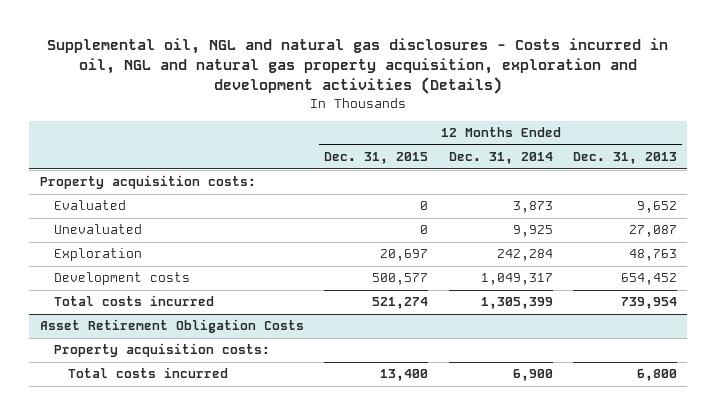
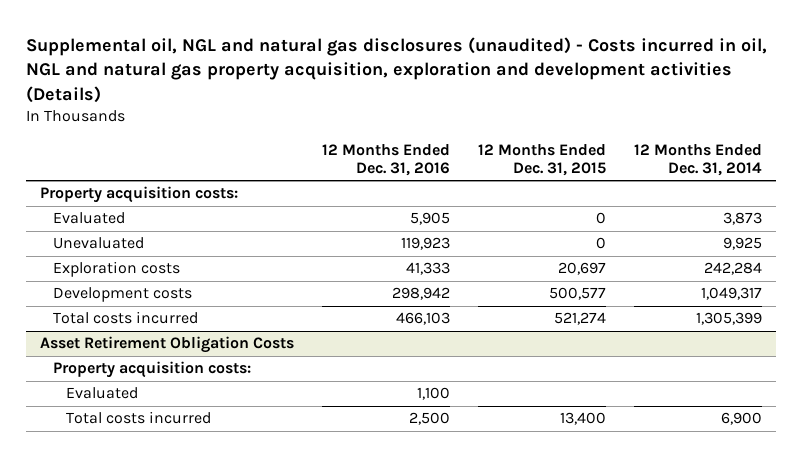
[47,37,669,95] Supplemental oil, NGL and natural gas disclosures - Costs incurred in oil, NGL and natural gas property acquisition, exploration and development activities (Details) -> [25,36,767,103] Supplemental oil, NGL and natural gas disclosures (unaudited) - Costs incurred in oil, NGL and natural gas property acquisition, exploration and development activities (Details)
[573,152,678,165] Dec. 31, 2013 -> none
none -> [321,143,450,176] 12 Months Ended Dec. 31, 2016
[53,248,142,262] Exploration -> [53,261,181,278] Exploration costs
none -> [66,387,139,400] Evaluated

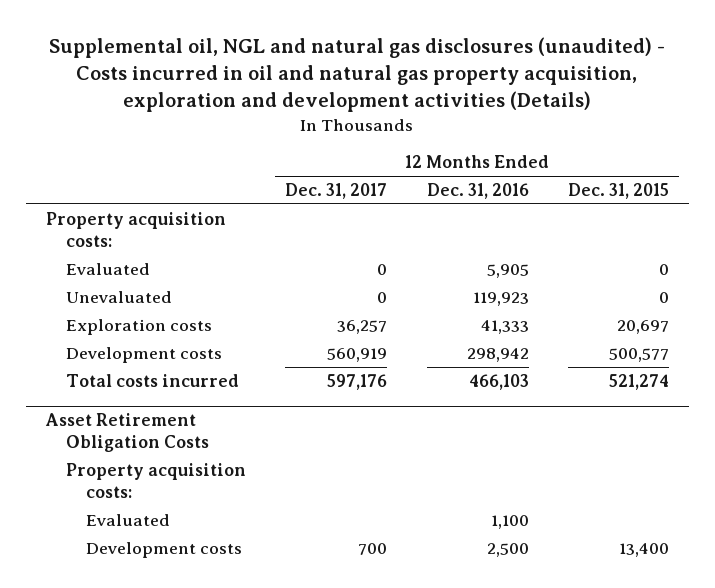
[25,36,767,103] Supplemental oil, NGL and natural gas disclosures (unaudited) - Costs incurred in oil, NGL and natural gas property acquisition, exploration and development activities (Details) -> [49,36,666,113] Supplemental oil, NGL and natural gas disclosures (unaudited) - Costs incurred in oil and natural gas property acquisition, exploration and development activities (Details)
[633,143,762,176] 12 Months Ended Dec. 31, 2014 -> none
none -> [285,183,388,200] Dec. 31, 2017
[66,411,212,425] Total costs incurred -> [85,541,242,558] Development costs

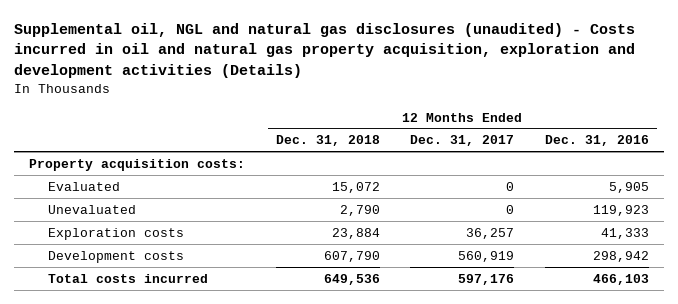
[568,183,670,200] Dec. 31, 2015 -> none
none -> [275,135,380,147] Dec. 31, 2018
[44,413,209,453] Asset Retirement Obligation Costs -> none
[65,462,246,499] Property acquisition costs: -> none
[85,513,170,526] Evaluated -> none
[85,541,242,558] Development costs -> none

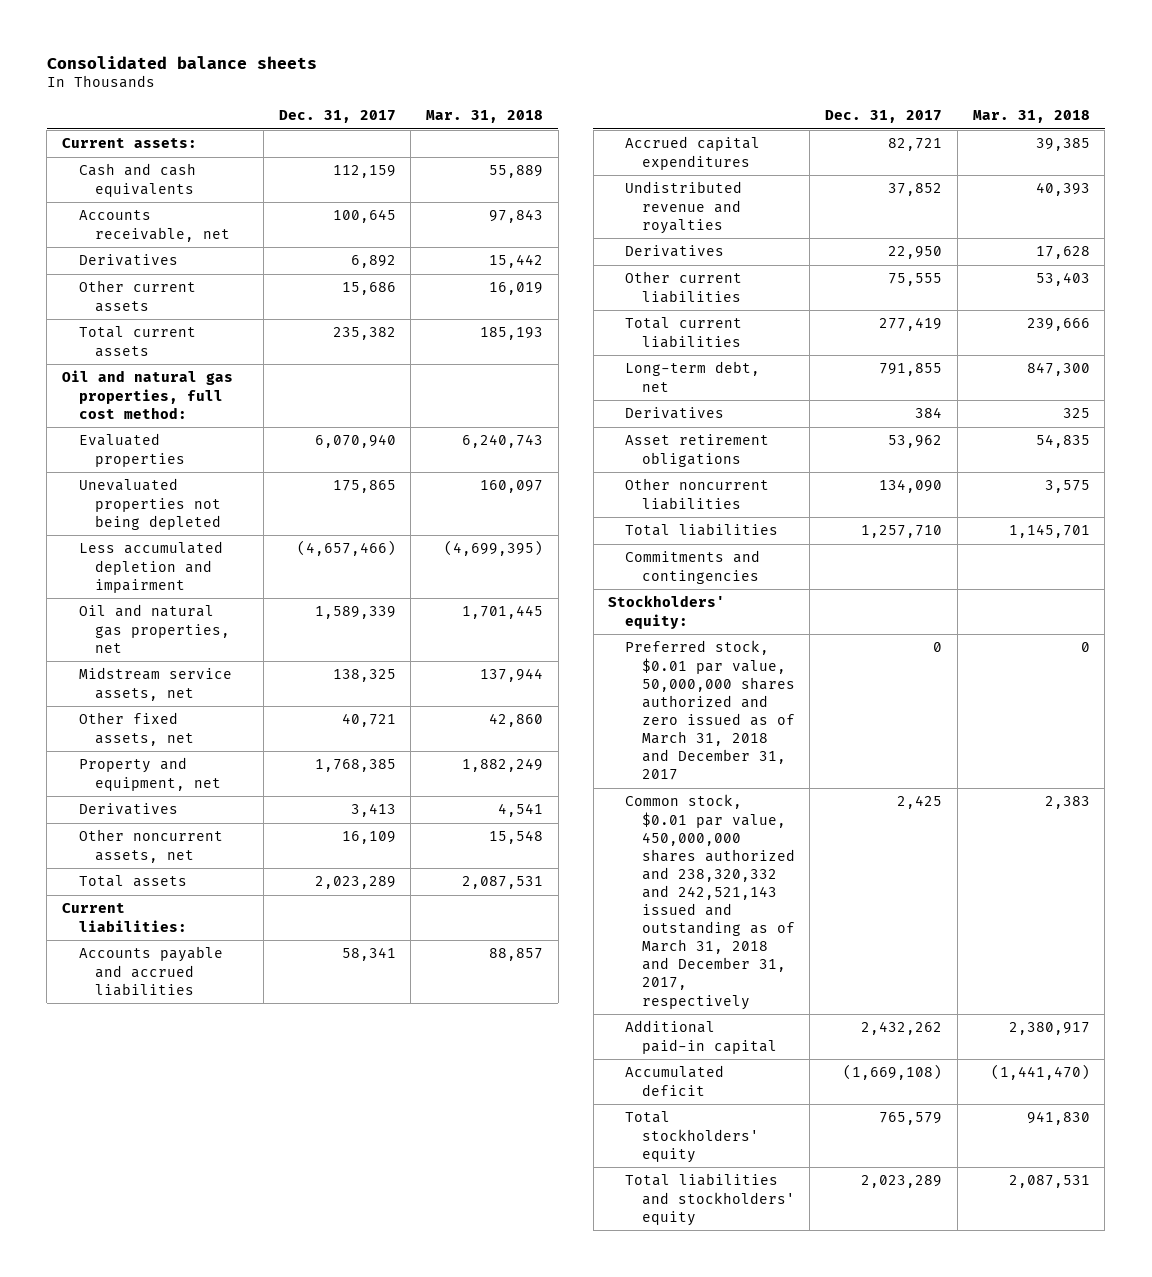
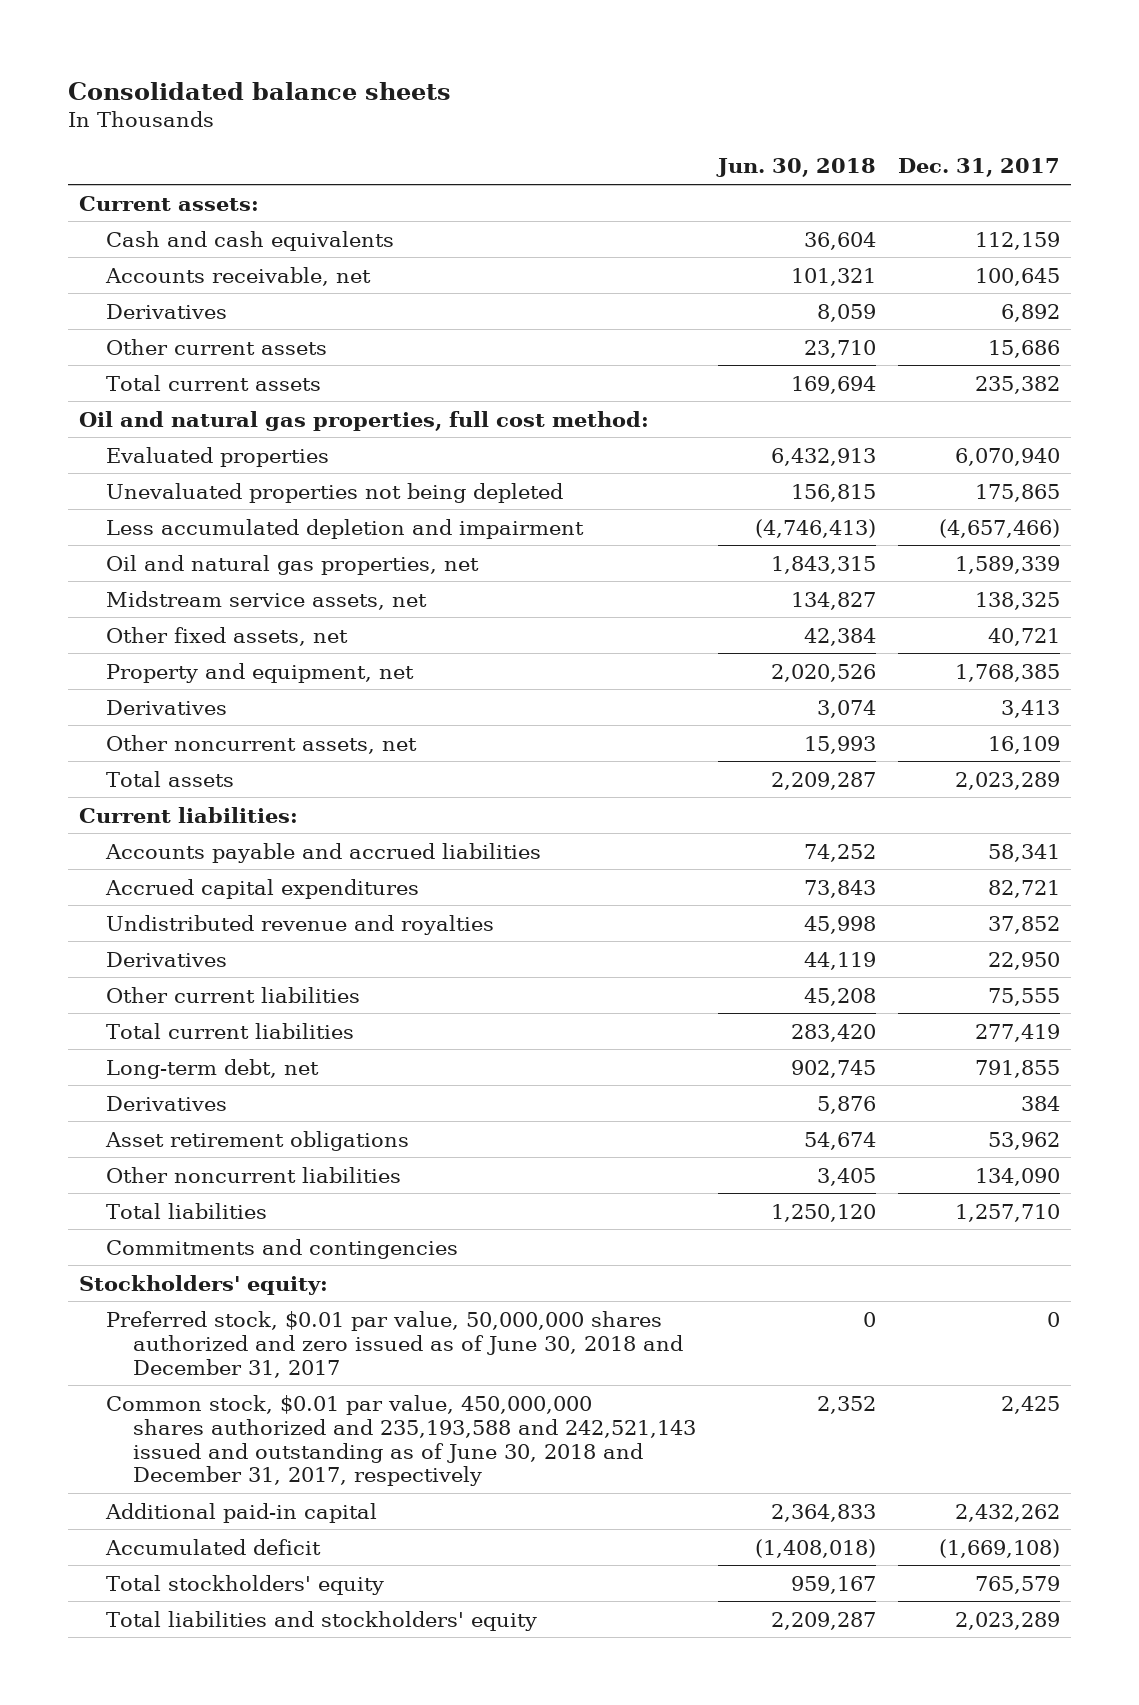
[426,109,544,123] Mar. 31, 2018 -> none
none -> [716,158,877,178] Jun. 30, 2018
[625,640,795,781] Preferred stock, $0.01 par value, 50,000,000 shares authorized and zero issued as of March 31, 2018 and December 31, 2017 -> [105,1310,683,1378] Preferred stock, $0.01 par value, 50,000,000 shares authorized and zero issued as of June 30, 2018 and December 31, 2017
[625,794,795,1010] Common stock, $0.01 par value, 450,000,000 shares authorized and 238,320,332 and 242,521,143 issued and outstanding as of March 31, 2018 and December 31, 2017, respectively -> [105,1394,696,1487] Common stock, $0.01 par value, 450,000,000 shares authorized and 235,193,588 and 242,521,143 issued and outstanding as of June 30, 2018 and December 31, 2017, respectively

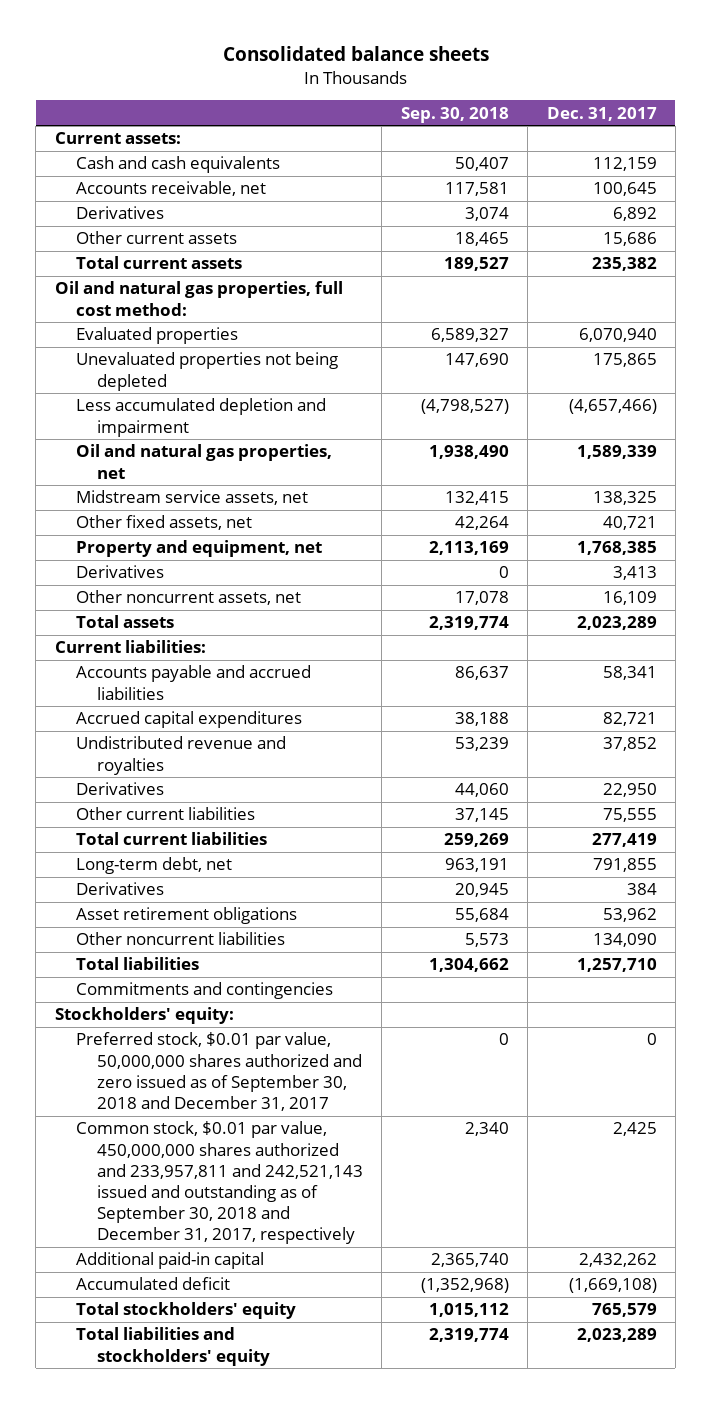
[716,158,877,178] Jun. 30, 2018 -> none
none -> [400,106,509,123] Sep. 30, 2018
[105,1310,683,1378] Preferred stock, $0.01 par value, 50,000,000 shares authorized and zero issued as of June 30, 2018 and December 31, 2017 -> [75,1032,362,1112] Preferred stock, $0.01 par value, 50,000,000 shares authorized and zero issued as of September 30, 2018 and December 31, 2017
[105,1394,696,1487] Common stock, $0.01 par value, 450,000,000 shares authorized and 235,193,588 and 242,521,143 issued and outstanding as of June 30, 2018 and December 31, 2017, respectively -> [75,1121,363,1245] Common stock, $0.01 par value, 450,000,000 shares authorized and 233,957,811 and 242,521,143 issued and outstanding as of September 30, 2018 and December 31, 2017, respectively

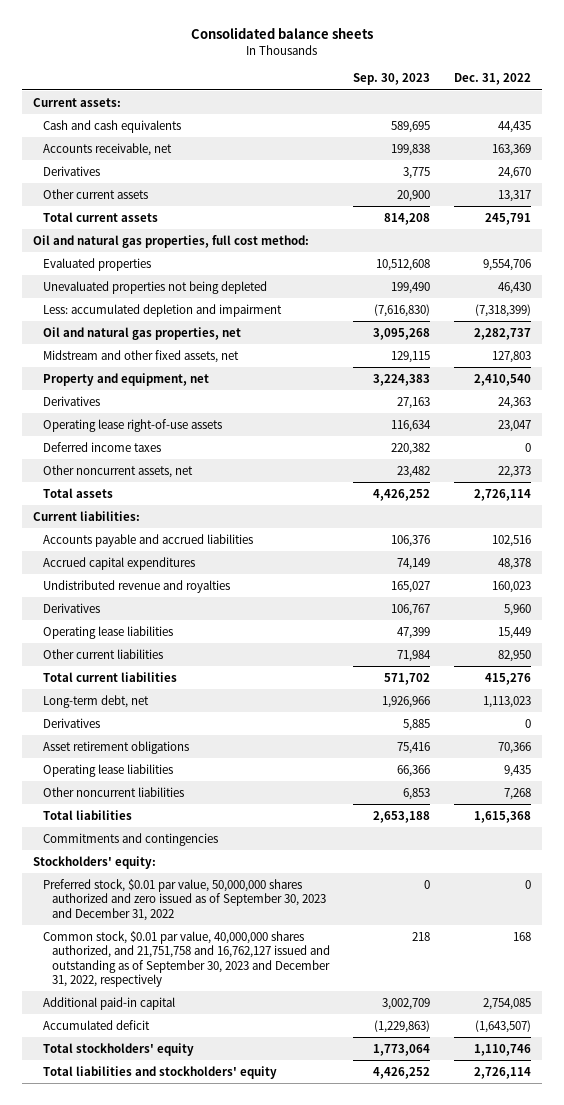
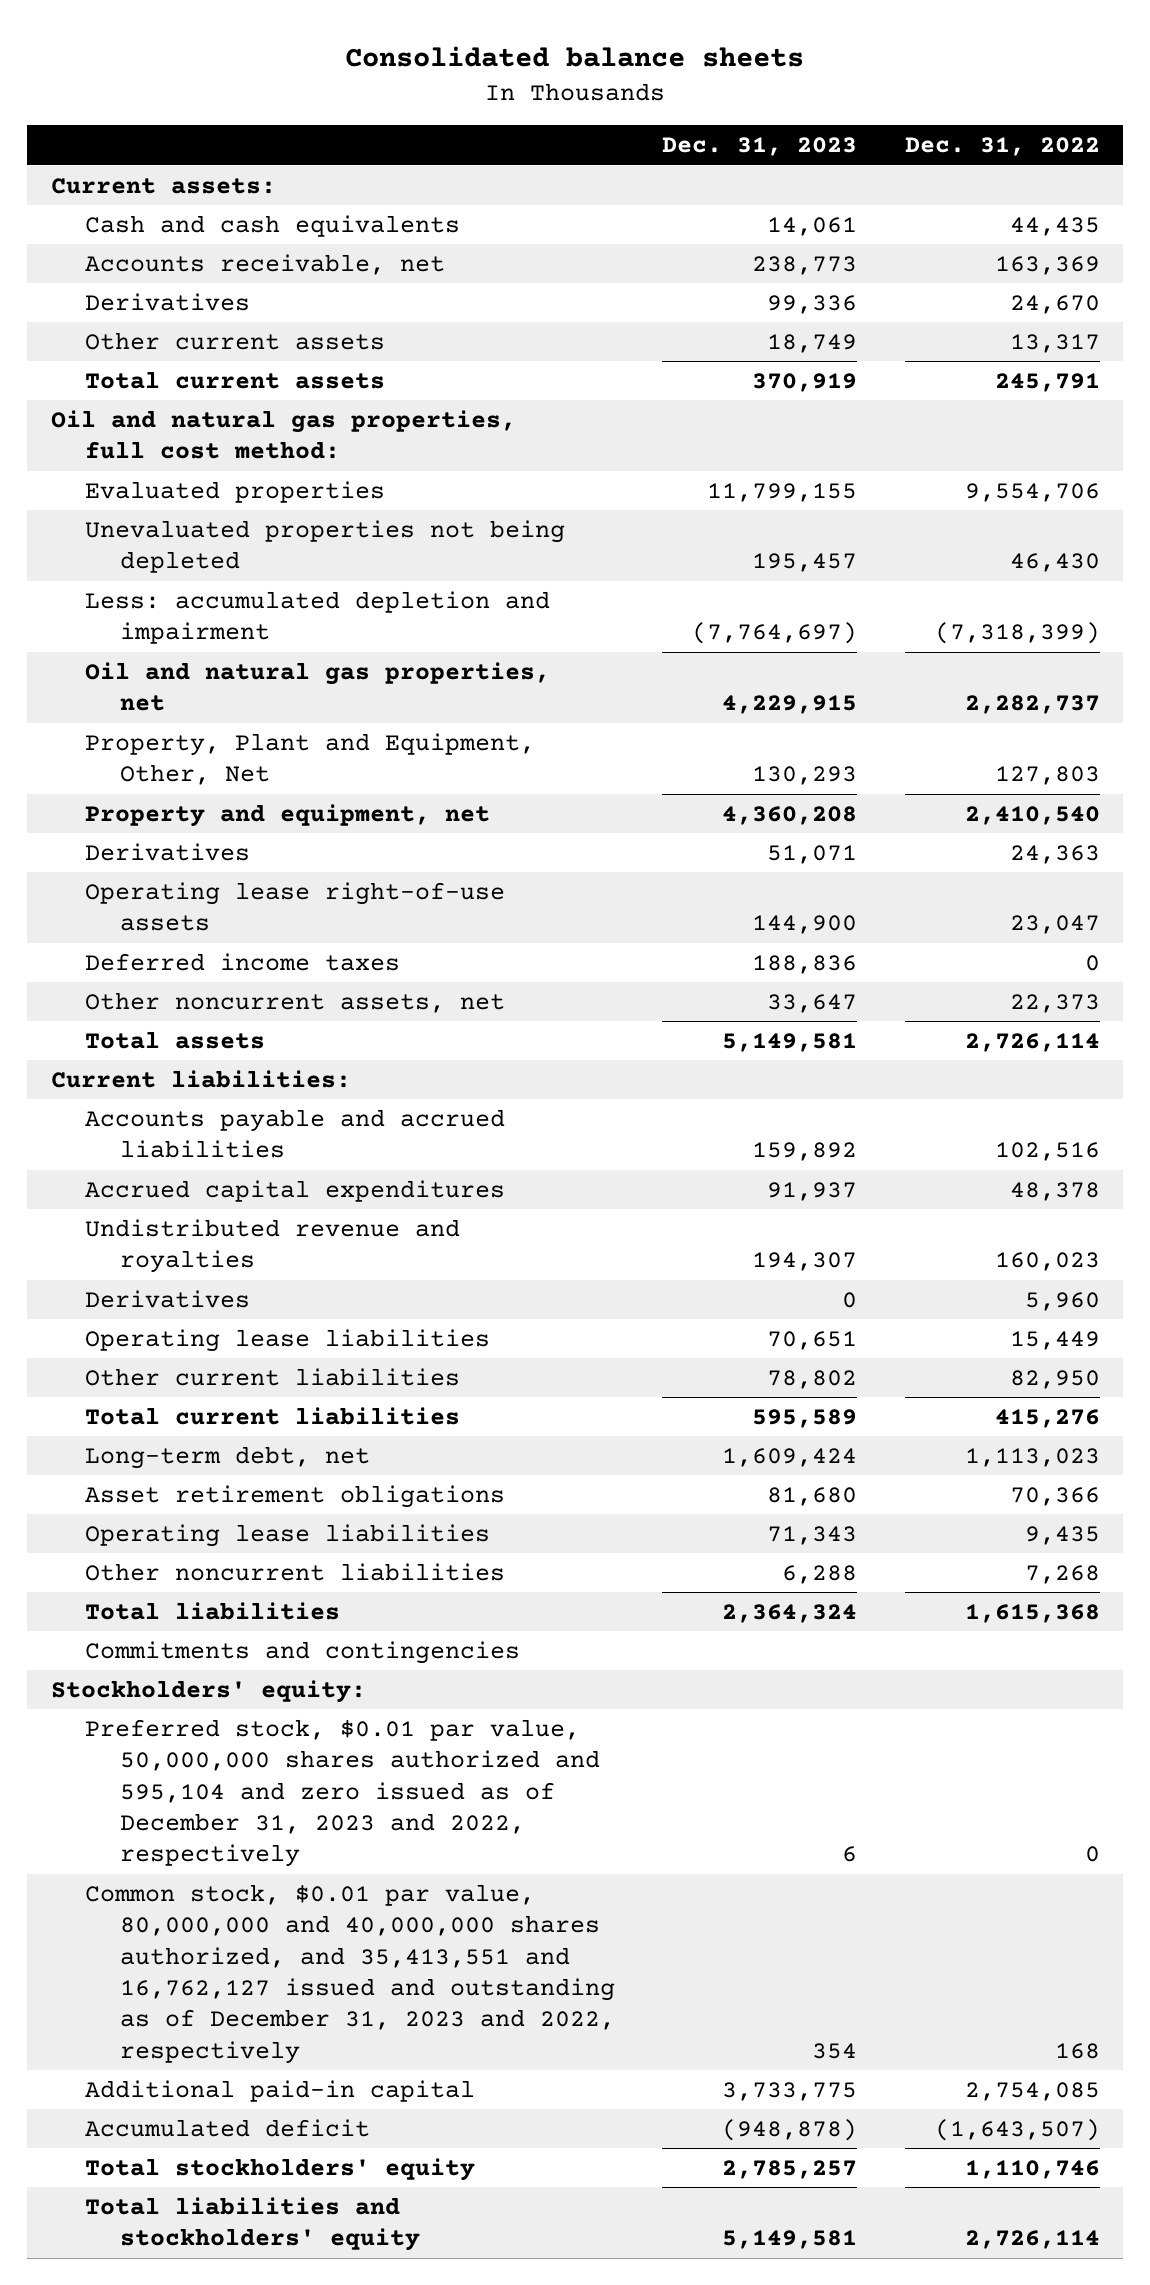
[353,73,431,86] Sep. 30, 2023 -> none
none -> [662,137,858,157] Dec. 31, 2023
[42,349,239,363] Midstream and other fixed assets, net -> [85,732,536,786] Property, Plant and Equipment, Other, Net
[42,717,100,728] Derivatives -> none
[42,878,326,921] Preferred stock, $0.01 par value, 50,000,000 shares authorized and zero issued as of September 30, 2023 and December 31, 2022 -> [85,1718,600,1868] Preferred stock, $0.01 par value, 50,000,000 shares authorized and 595,104 and zero issued as of December 31, 2023 and 2022, respectively
[42,930,330,987] Common stock, $0.01 par value, 40,000,000 shares authorized, and 21,751,758 and 16,762,127 issued and outstanding as of September 30, 2023 and December 31, 2022, respectively -> [85,1883,615,2064] Common stock, $0.01 par value, 80,000,000 and 40,000,000 shares authorized, and 35,413,551 and 16,762,127 issued and outstanding as of December 31, 2023 and 2022, respectively

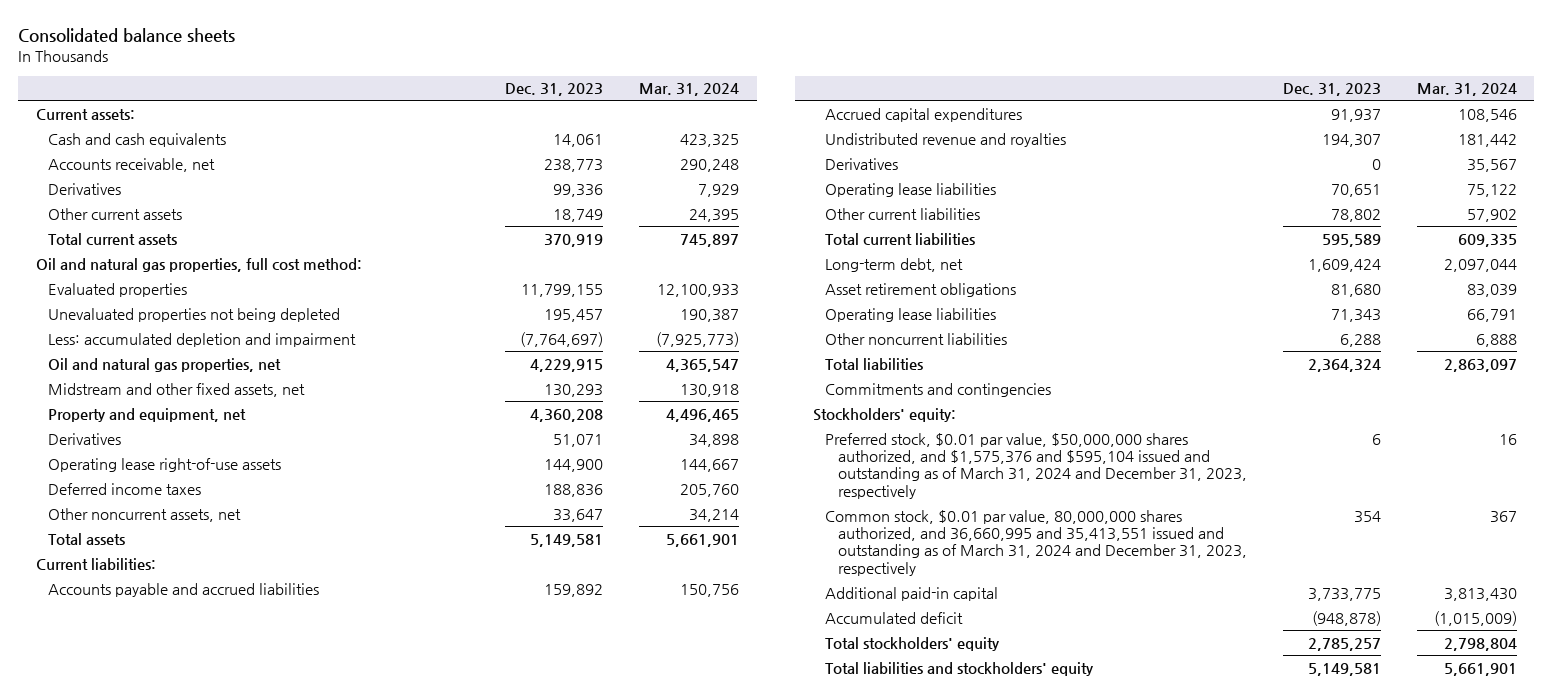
[904,137,1100,157] Dec. 31, 2022 -> none
none -> [639,83,740,97] Mar. 31, 2024
[85,732,536,786] Property, Plant and Equipment, Other, Net -> [48,382,306,397] Midstream and other fixed assets, net
[85,1718,600,1868] Preferred stock, $0.01 par value, 50,000,000 shares authorized and 595,104 and zero issued as of December 31, 2023 and 2022, respectively -> [825,432,1247,499] Preferred stock, $0.01 par value, $50,000,000 shares authorized, and $1,575,376 and $595,104 issued and outstanding as of March 31, 2024 and December 31, 2023, respectively
[85,1883,615,2064] Common stock, $0.01 par value, 80,000,000 and 40,000,000 shares authorized, and 35,413,551 and 16,762,127 issued and outstanding as of December 31, 2023 and 2022, respectively -> [825,509,1247,576] Common stock, $0.01 par value, 80,000,000 shares authorized, and 36,660,995 and 35,413,551 issued and outstanding as of March 31, 2024 and December 31, 2023, respectively

